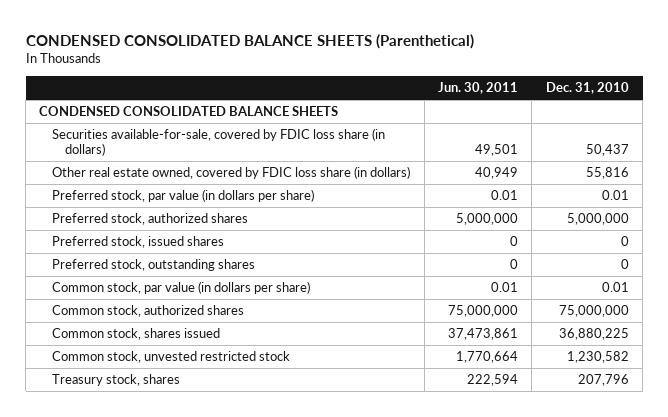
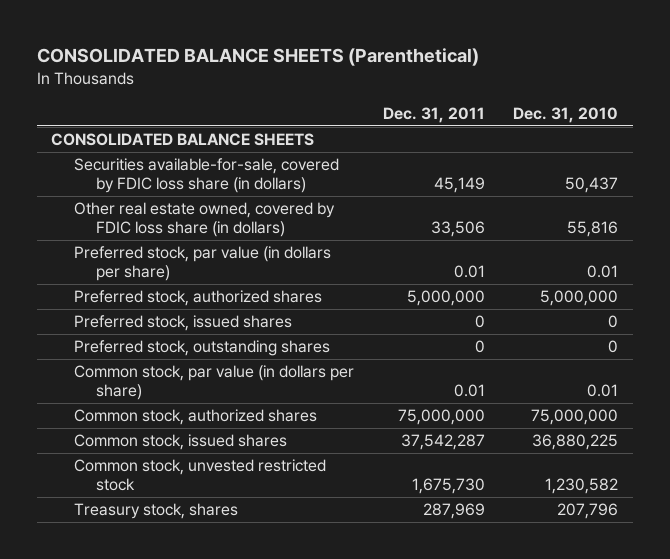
[25,33,474,49] CONDENSED CONSOLIDATED BALANCE SHEETS (Parenthetical) -> [37,48,480,67] CONSOLIDATED BALANCE SHEETS (Parenthetical)
[438,82,519,95] Jun. 30, 2011 -> none
none -> [382,106,485,123] Dec. 31, 2011
[39,106,339,117] CONDENSED CONSOLIDATED BALANCE SHEETS -> [51,133,315,147] CONSOLIDATED BALANCE SHEETS
[52,328,221,341] Common stock, shares issued -> [73,434,287,451] Common stock, issued shares

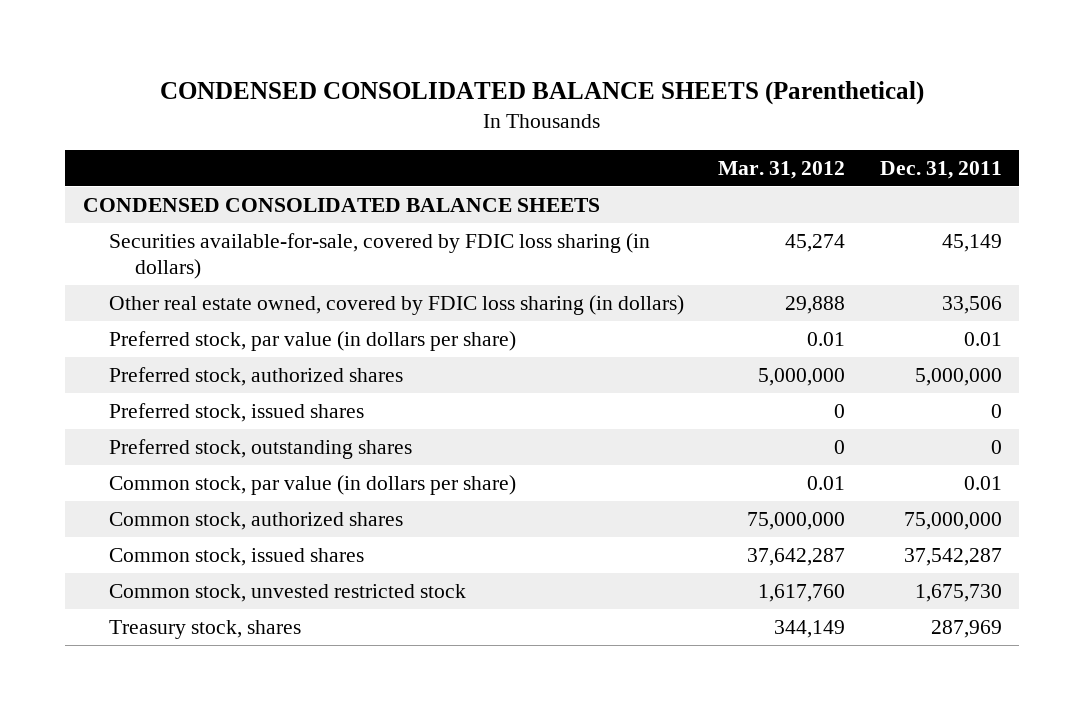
[37,48,480,67] CONSOLIDATED BALANCE SHEETS (Parenthetical) -> [160,81,925,106] CONDENSED CONSOLIDATED BALANCE SHEETS (Parenthetical)
[513,106,619,123] Dec. 31, 2010 -> none
none -> [718,161,846,180] Mar. 31, 2012
[51,133,315,147] CONSOLIDATED BALANCE SHEETS -> [82,197,600,212] CONDENSED CONSOLIDATED BALANCE SHEETS
[73,158,339,194] Securities available-for-sale, covered by FDIC loss share (in dollars) -> [108,232,650,279] Securities available-for-sale, covered by FDIC loss sharing (in dollars)
[73,202,335,238] Other real estate owned, covered by FDIC loss share (in dollars) -> [108,294,684,315] Other real estate owned, covered by FDIC loss sharing (in dollars)

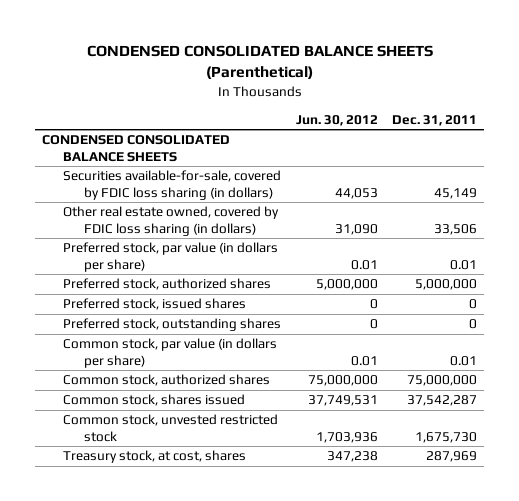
[718,161,846,180] Mar. 31, 2012 -> none
none -> [295,114,378,126] Jun. 30, 2012
[108,547,364,566] Common stock, issued shares -> [63,394,246,407] Common stock, shares issued
[108,619,301,639] Treasury stock, shares -> [63,450,247,464] Treasury stock, at cost, shares

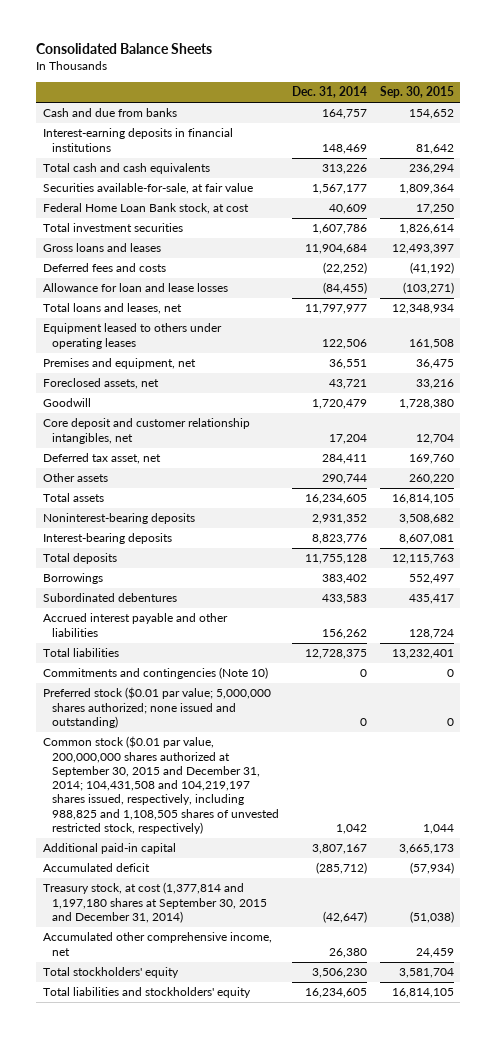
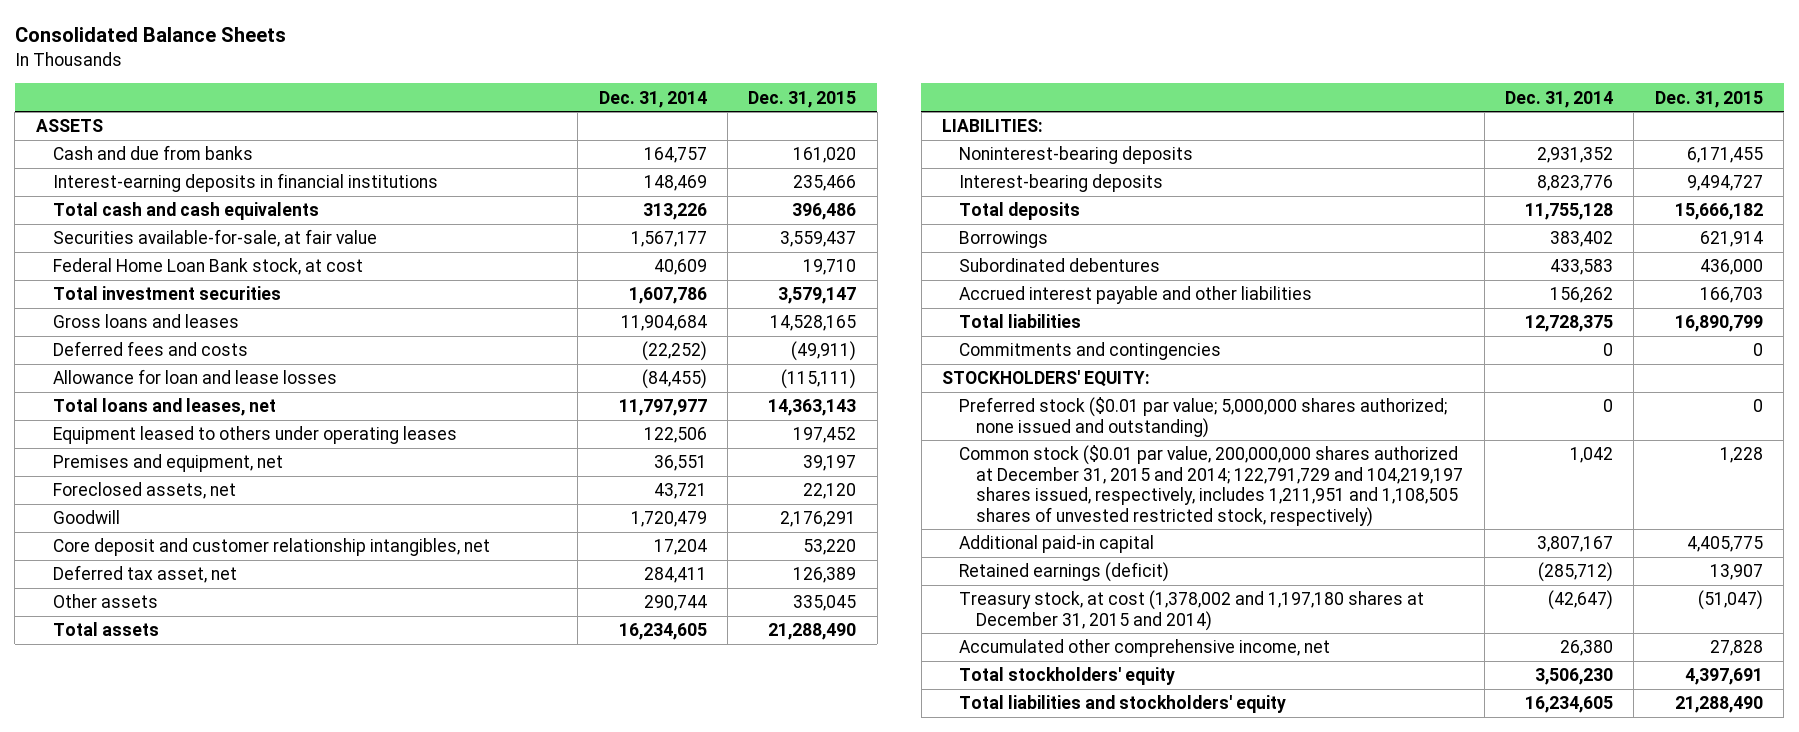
[379,85,454,98] Sep. 30, 2015 -> none
none -> [748,90,857,108] Dec. 31, 2015
none -> [35,119,103,133] ASSETS
none -> [942,119,1044,133] LIABILITIES:
[42,667,268,680] Commitments and contingencies (Note 10) -> [959,342,1222,361] Commitments and contingencies
none -> [942,370,1151,388] STOCKHOLDERS' EQUITY:
[42,736,280,834] Common stock ($0.01 par value, 200,000,000 shares authorized at September 30, 2015 and December 31, 2014; 104,431,508 and 104,219,197 shares issued, respectively, including 988,825 and 1,108,505 shares of unvested restricted stock, respectively) -> [959,445,1464,527] Common stock ($0.01 par value, 200,000,000 shares authorized at December 31, 2015 and 2014; 122,791,729 and 104,219,197 shares issued, respectively, includes 1,211,951 and 1,108,505 shares of unvested restricted stock, respectively)
[42,863,150,873] Accumulated deficit -> [959,562,1170,583] Retained earnings (deficit)
[42,882,268,923] Treasury stock, at cost (1,377,814 and 1,197,180 shares at September 30, 2015 and December 31, 2014) -> [959,590,1425,631] Treasury stock, at cost (1,378,002 and 1,197,180 shares at December 31, 2015 and 2014)

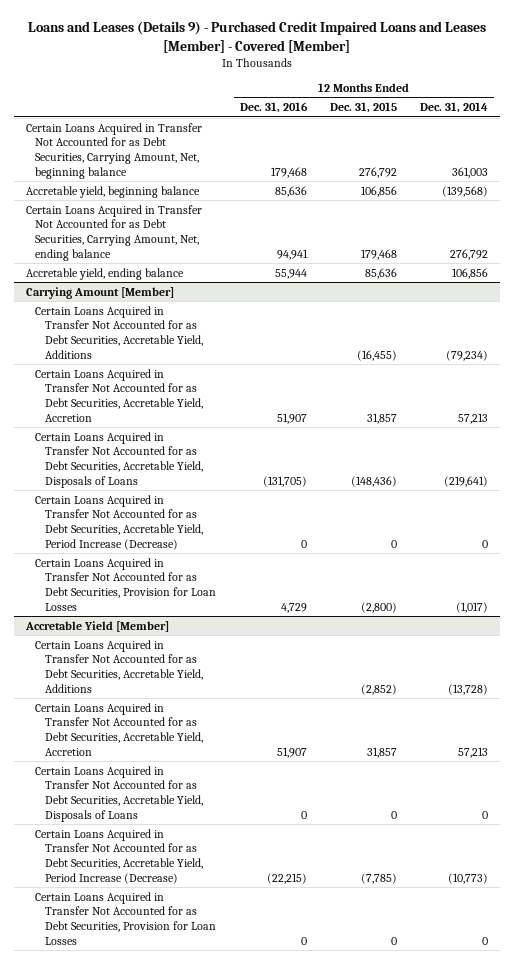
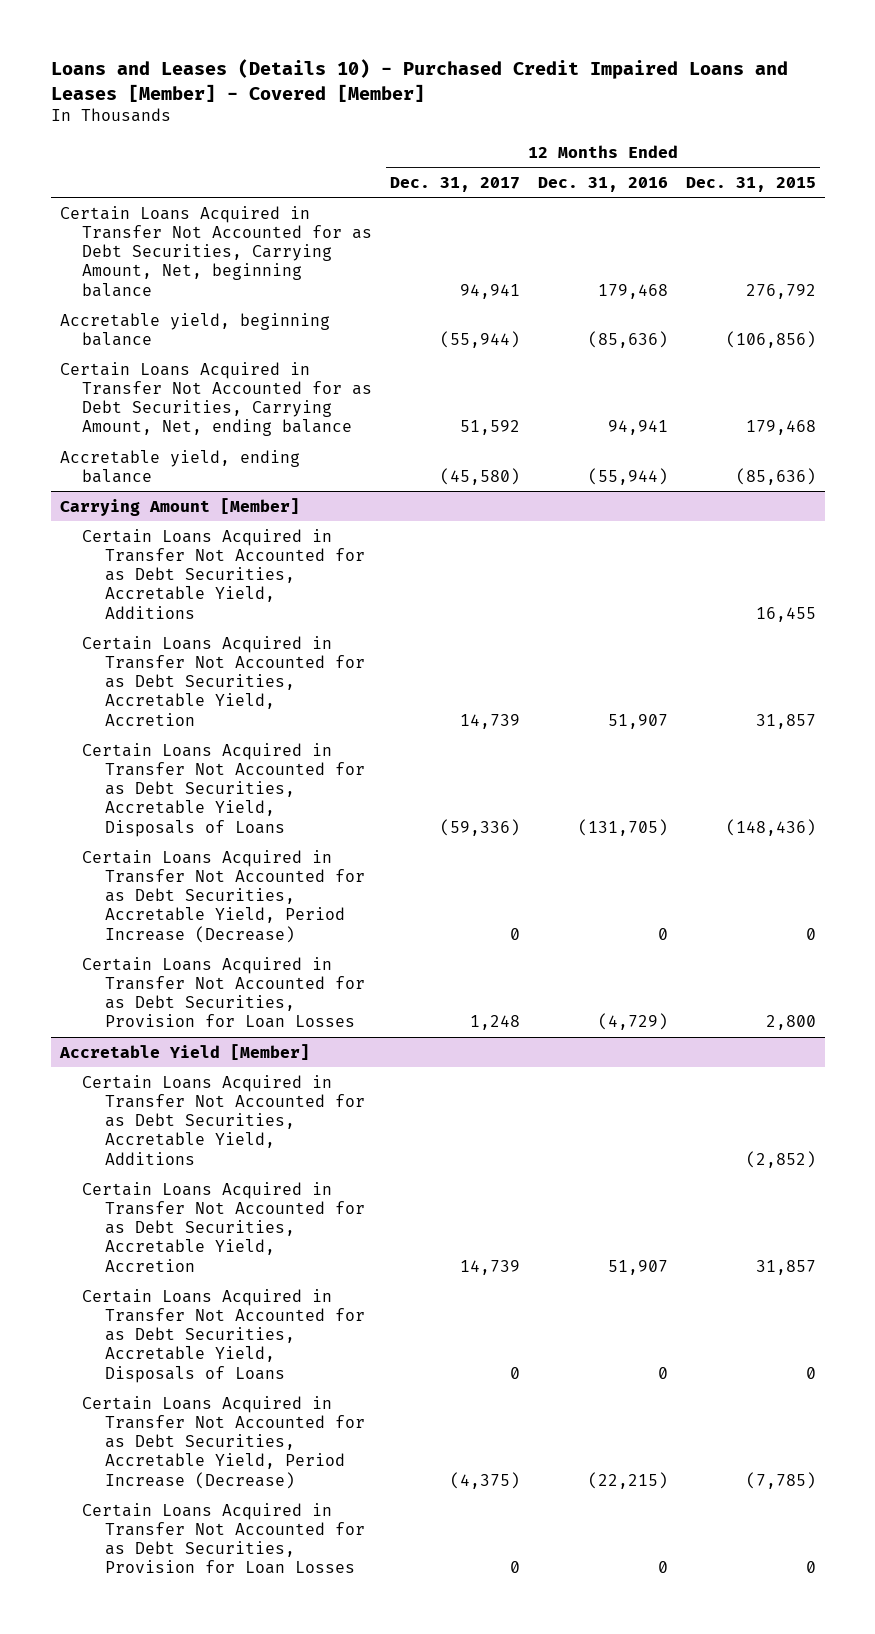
[27,21,486,53] Loans and Leases (Details 9) - Purchased Credit Impaired Loans and Leases [Member] - Covered [Member] -> [50,59,788,102] Loans and Leases (Details 10) - Purchased Credit Impaired Loans and Leases [Member] - Covered [Member]
[420,102,489,114] Dec. 31, 2014 -> none
none -> [390,176,521,192] Dec. 31, 2017
[274,185,307,197] 85,636 -> [587,330,668,348] (85,636)
[360,185,397,197] 106,856 -> [725,330,816,348] (106,856)
[274,268,307,279] 55,944 -> [587,467,668,485] (55,944)
[364,267,397,279] 85,636 -> [735,467,816,485] (85,636)
[356,349,397,361] (16,455) -> [755,606,816,622] 16,455
[280,602,307,613] 4,729 -> [597,1013,668,1031] (4,729)
[360,601,397,613] (2,800) -> [765,1015,816,1031] 2,800

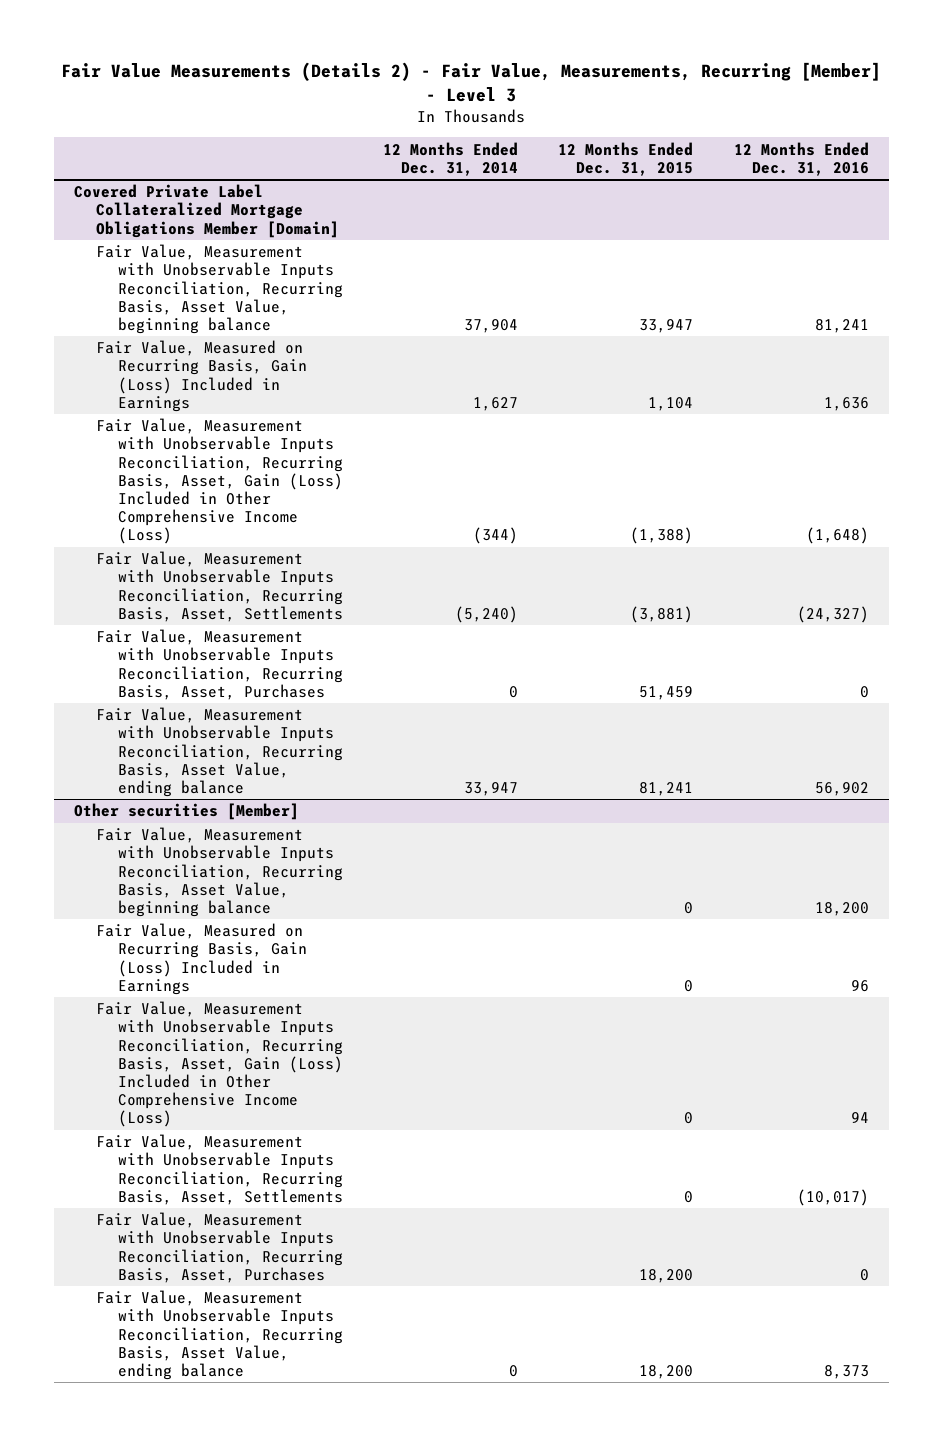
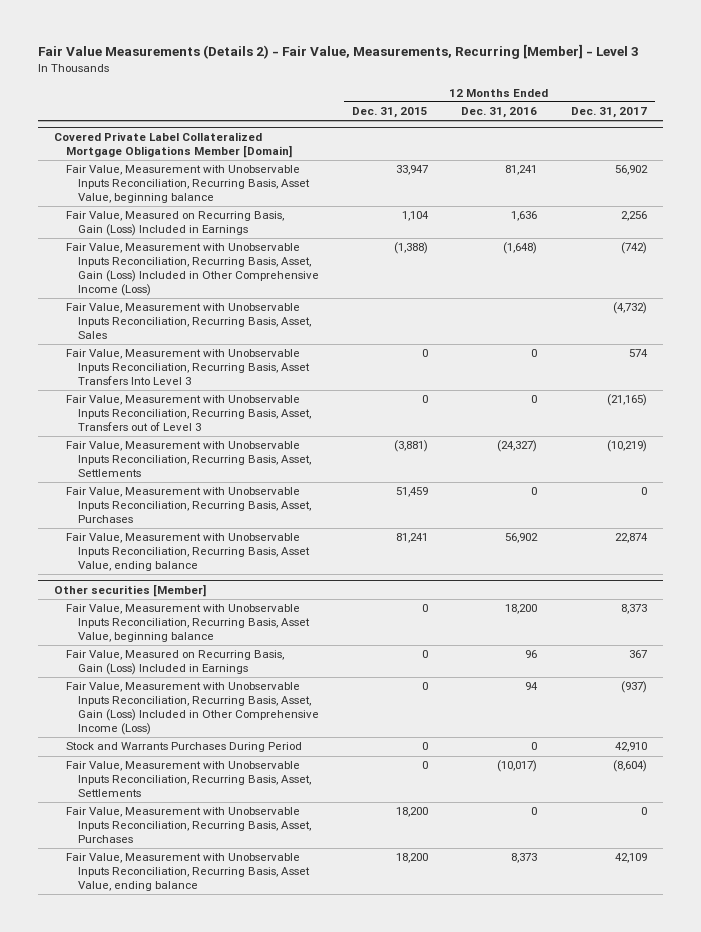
[382,141,518,176] 12 Months Ended Dec. 31, 2014 -> none
none -> [570,107,647,119] Dec. 31, 2017
none -> [65,303,311,340] Fair Value, Measurement with Unobservable Inputs Reconciliation, Recurring Basis, Asset, Sales
none -> [65,349,310,386] Fair Value, Measurement with Unobservable Inputs Reconciliation, Recurring Basis, Asset Transfers Into Level 3
none -> [65,395,311,432] Fair Value, Measurement with Unobservable Inputs Reconciliation, Recurring Basis, Asset, Transfers out of Level 3
none -> [65,742,302,753] Stock and Warrants Purchases During Period

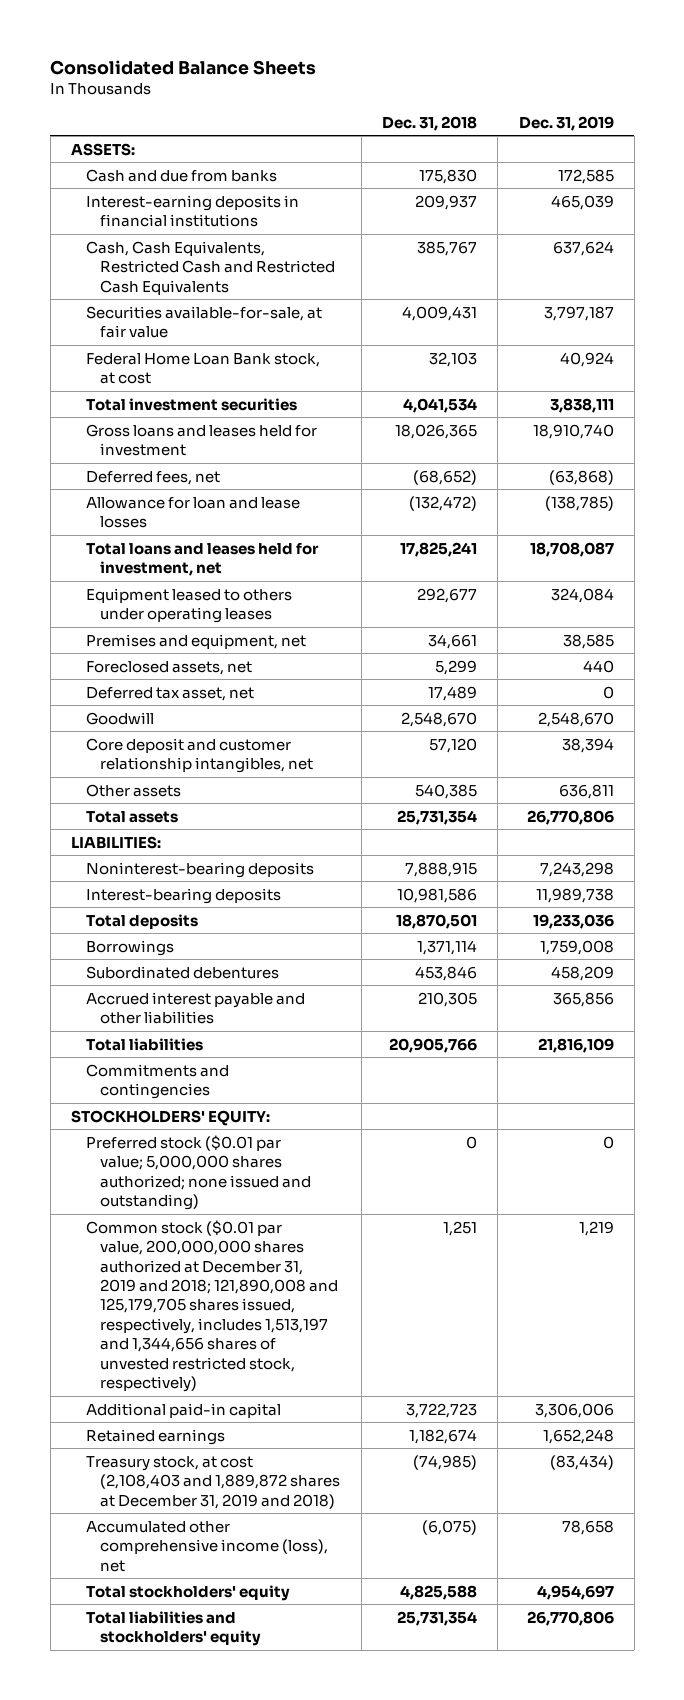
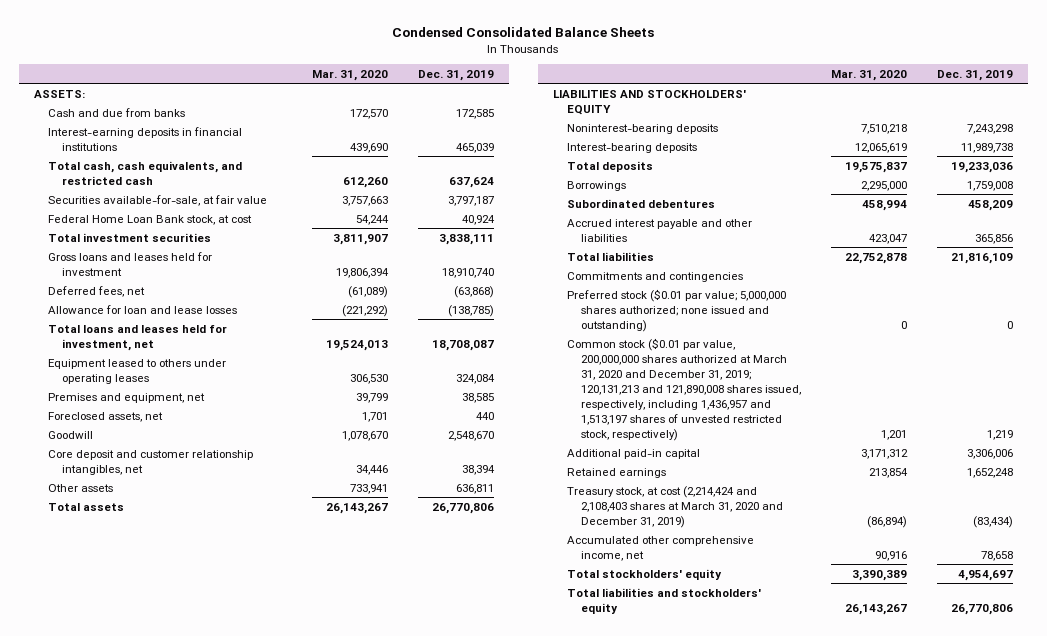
[50,59,317,75] Consolidated Balance Sheets -> [392,26,655,37] Condensed Consolidated Balance Sheets
[381,115,477,131] Dec. 31, 2018 -> none
none -> [311,69,388,81] Mar. 31, 2020
[85,240,336,295] Cash, Cash Equivalents, Restricted Cash and Restricted Cash Equivalents -> [47,160,242,185] Total cash, cash equivalents, and restricted cash
[85,686,254,701] Deferred tax asset, net -> none
[70,835,161,849] LIABILITIES: -> none
none -> [552,89,746,115] LIABILITIES AND STOCKHOLDERS' EQUITY
[70,1109,270,1126] STOCKHOLDERS' EQUITY: -> none
[85,1219,339,1393] Common stock ($0.01 par value, 200,000,000 shares authorized at December 31, 2019 and 2018; 121,890,008 and 125,179,705 shares issued, respectively, includes 1,513,197 and 1,344,656 shares of unvested restricted stock, respectively) -> [566,337,801,441] Common stock ($0.01 par value, 200,000,000 shares authorized at March 31, 2020 and December 31, 2019; 120,131,213 and 121,890,008 shares issued, respectively, including 1,436,957 and 1,513,197 shares of unvested restricted stock, respectively)
[85,1455,341,1509] Treasury stock, at cost (2,108,403 and 1,889,872 shares at December 31, 2019 and 2018) -> [566,485,783,528] Treasury stock, at cost (2,214,424 and 2,108,403 shares at March 31, 2020 and December 31, 2019)
[85,1520,329,1572] Accumulated other comprehensive income (loss), net -> [566,535,754,561] Accumulated other comprehensive income, net

